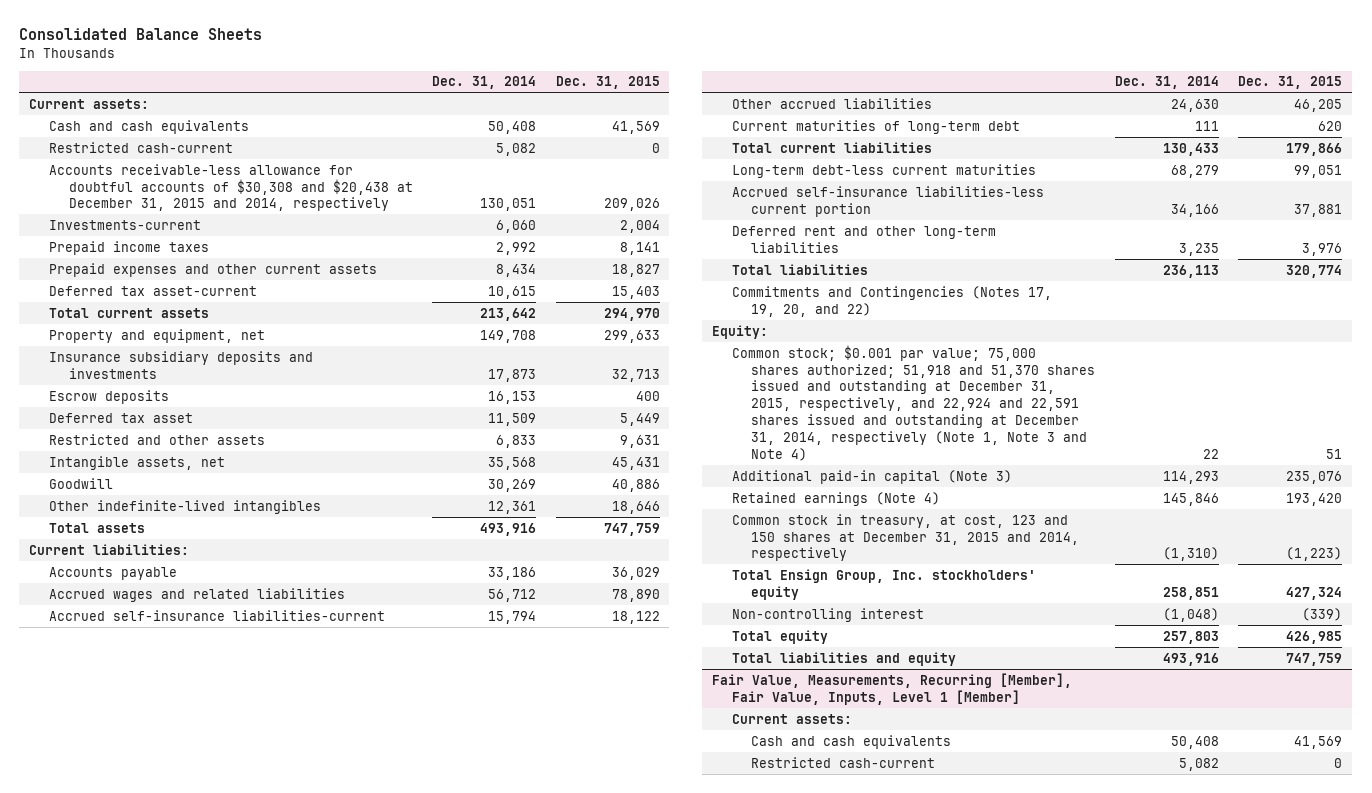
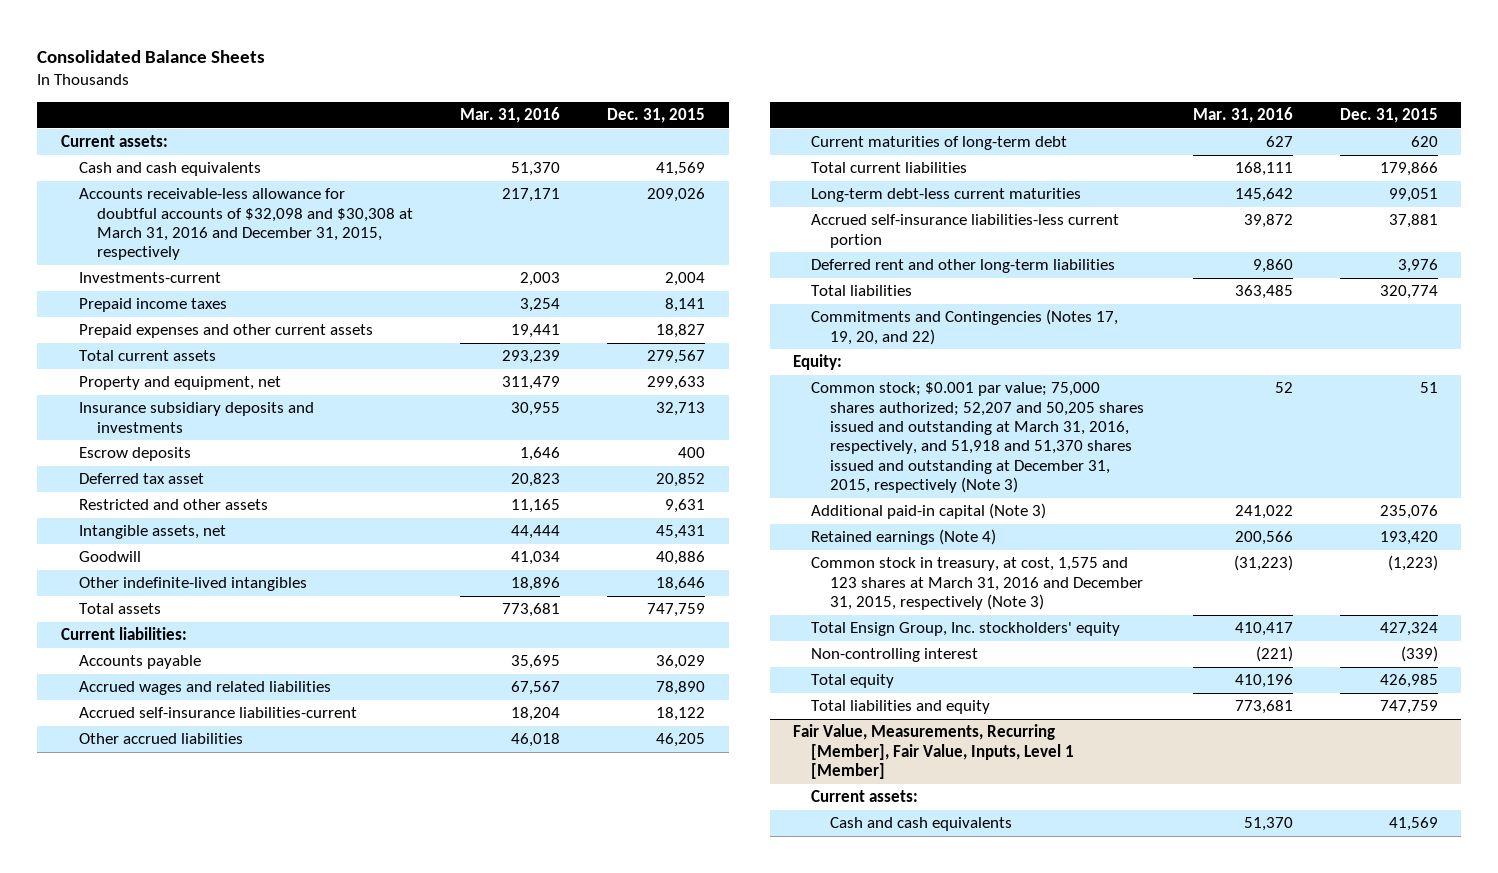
[432,76,537,90] Dec. 31, 2014 -> none
none -> [460,107,561,124] Mar. 31, 2016
[48,141,233,153] Restricted cash-current -> none
[48,163,413,212] Accounts receivable-less allowance for doubtful accounts of $30,308 and $20,438 at December 31, 2015 and 2014, respectively -> [78,188,413,261] Accounts receivable-less allowance for doubtful accounts of $32,098 and $30,308 at March 31, 2016 and December 31, 2015, respectively
[48,285,257,296] Deferred tax asset-current -> none
[603,307,660,321] 294,970 -> [647,350,706,365] 279,567
[619,412,660,426] 5,449 -> [656,473,706,488] 20,852
[731,344,1096,461] Common stock; $0.001 par value; 75,000 shares authorized; 51,918 and 51,370 shares issued and outstanding at December 31, 2015, respectively, and 22,924 and 22,591 shares issued and outstanding at December 31, 2014, respectively (Note 1, Note 3 and Note 4) -> [811,382,1144,493] Common stock; $0.001 par value; 75,000 shares authorized; 52,207 and 50,205 shares issued and outstanding at March 31, 2016, respectively, and 51,918 and 51,370 shares issued and outstanding at December 31, 2015, respectively (Note 3)
[731,513,1080,562] Common stock in treasury, at cost, 123 and 150 shares at December 31, 2015 and 2014, respectively -> [811,557,1143,610] Common stock in treasury, at cost, 1,575 and 123 shares at March 31, 2016 and December 31, 2015, respectively (Note 3)
[751,756,936,768] Restricted cash-current -> none

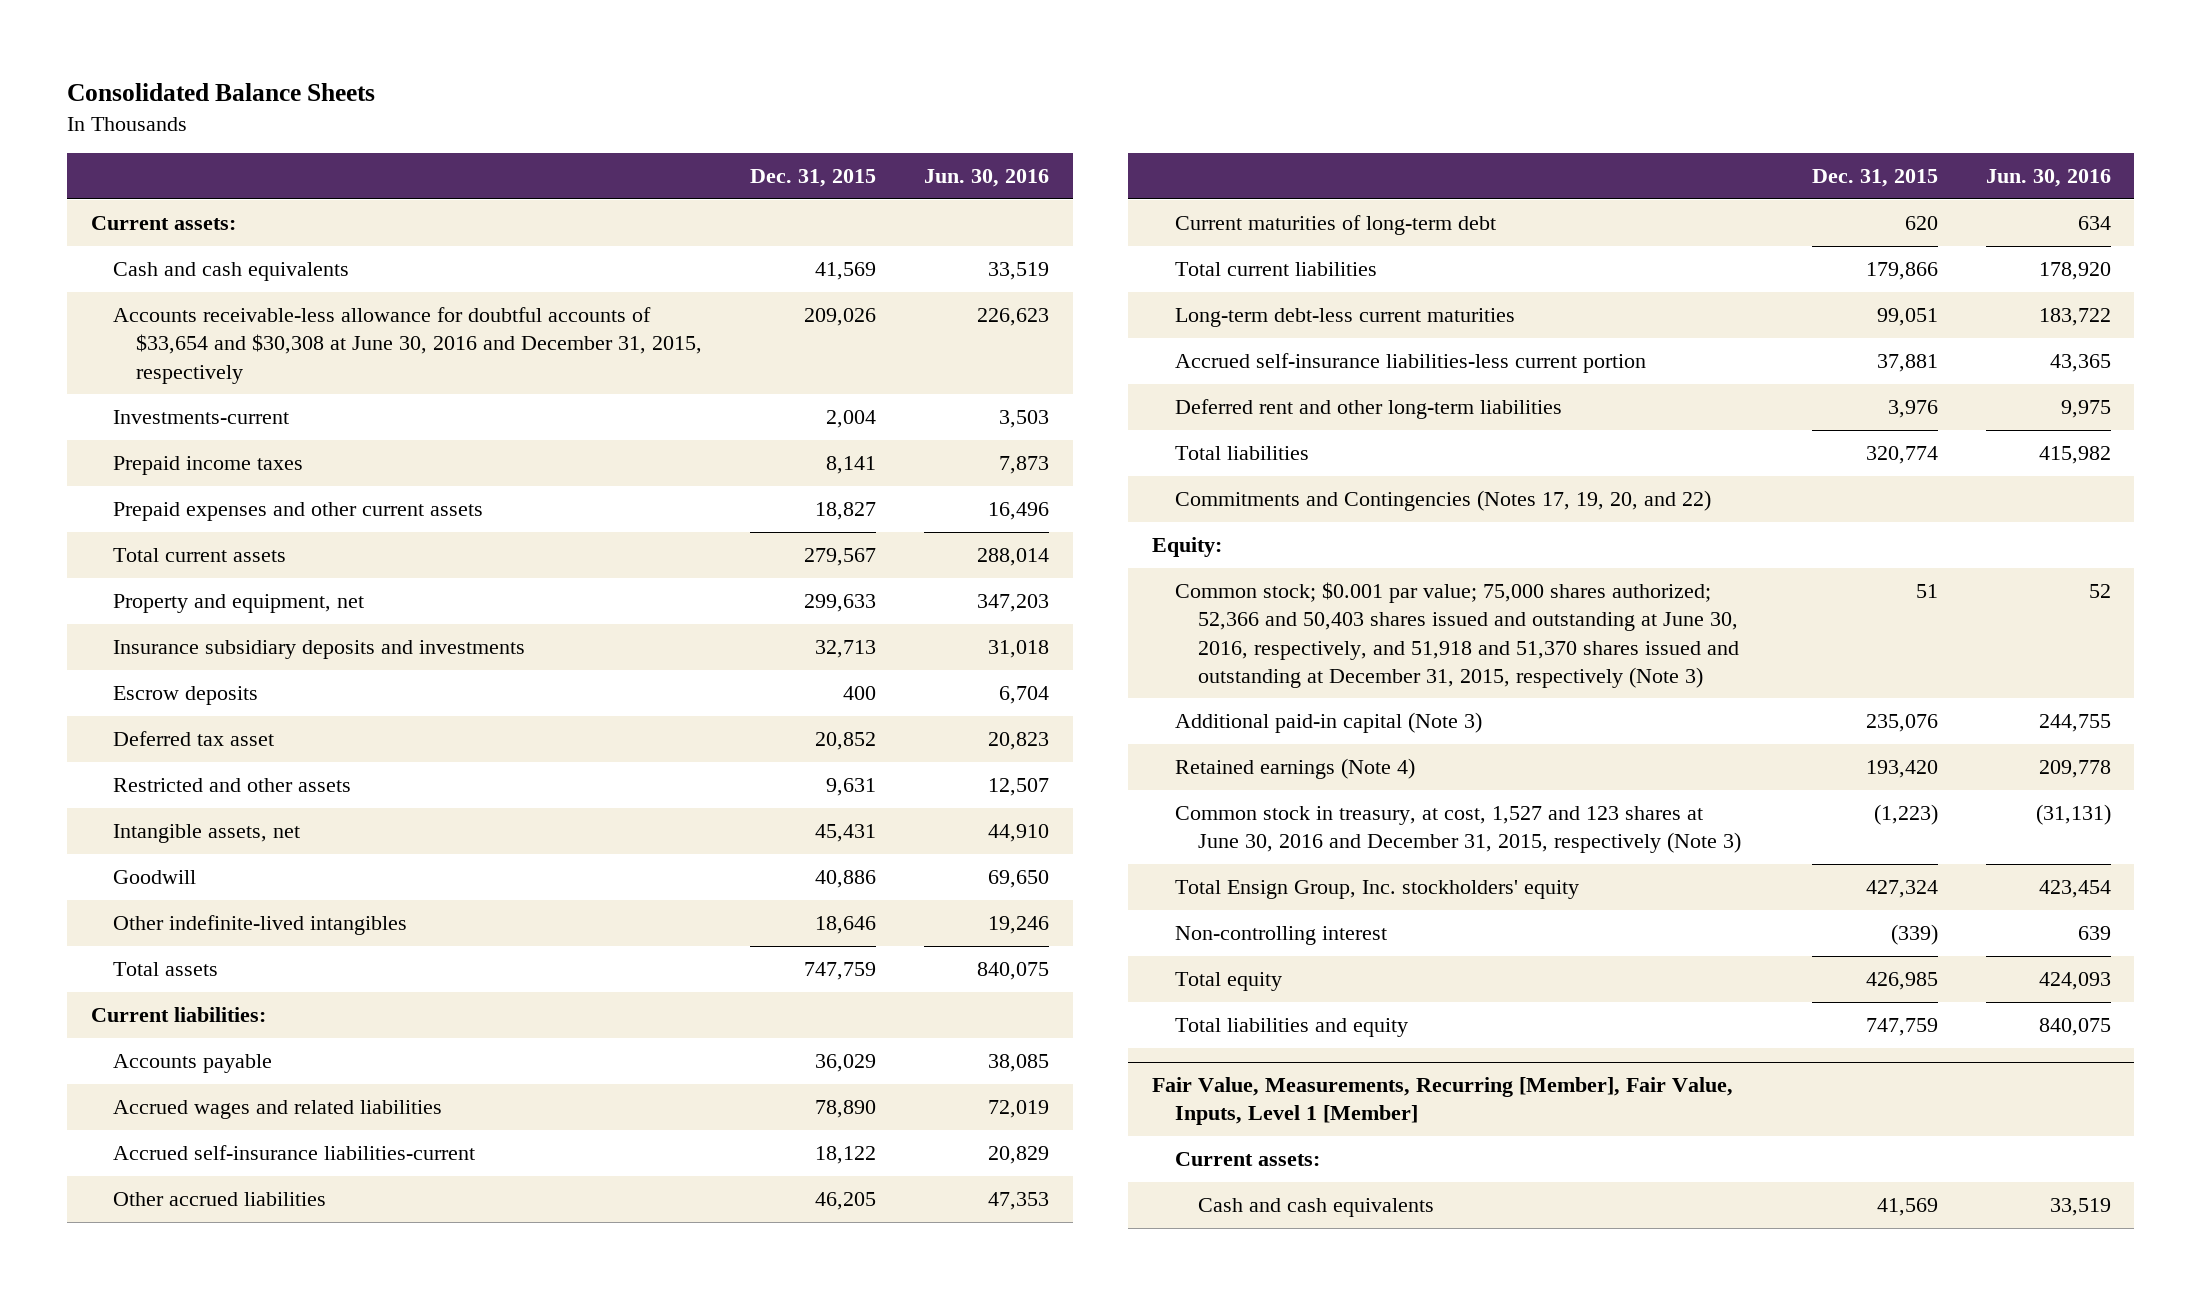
[460,107,561,124] Mar. 31, 2016 -> none
none -> [923,169,1049,188] Jun. 30, 2016
[78,188,413,261] Accounts receivable-less allowance for doubtful accounts of $32,098 and $30,308 at March 31, 2016 and December 31, 2015, respectively -> [113,306,703,384] Accounts receivable-less allowance for doubtful accounts of $33,654 and $30,308 at June 30, 2016 and December 31, 2015, respectively
[811,382,1144,493] Common stock; $0.001 par value; 75,000 shares authorized; 52,207 and 50,205 shares issued and outstanding at March 31, 2016, respectively, and 51,918 and 51,370 shares issued and outstanding at December 31, 2015, respectively (Note 3) -> [1175,581,1739,688] Common stock; $0.001 par value; 75,000 shares authorized; 52,366 and 50,403 shares issued and outstanding at June 30, 2016, respectively, and 51,918 and 51,370 shares issued and outstanding at December 31, 2015, respectively (Note 3)
[811,557,1143,610] Common stock in treasury, at cost, 1,575 and 123 shares at March 31, 2016 and December 31, 2015, respectively (Note 3) -> [1175,805,1741,854] Common stock in treasury, at cost, 1,527 and 123 shares at June 30, 2016 and December 31, 2015, respectively (Note 3)

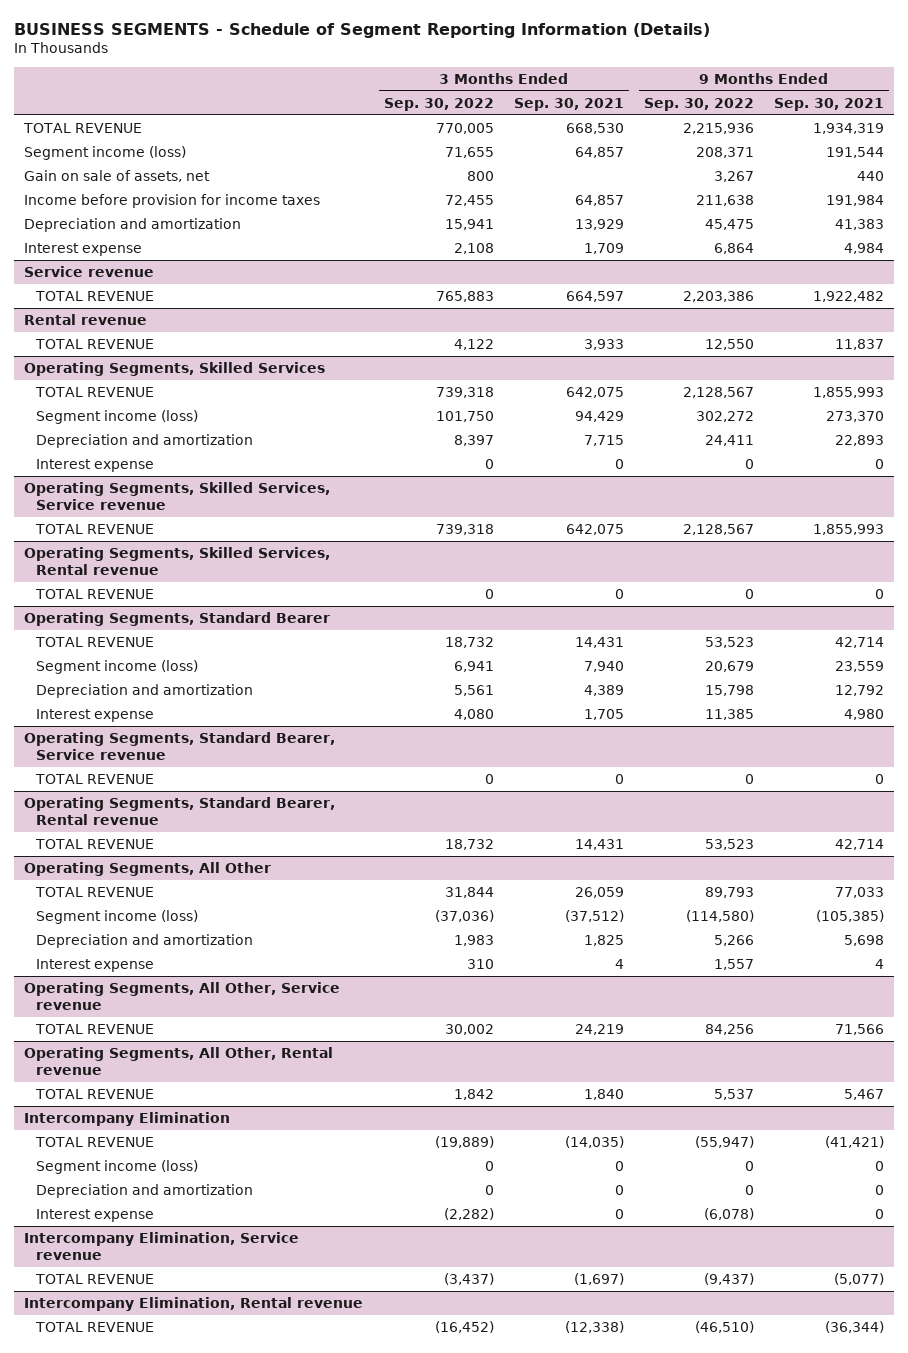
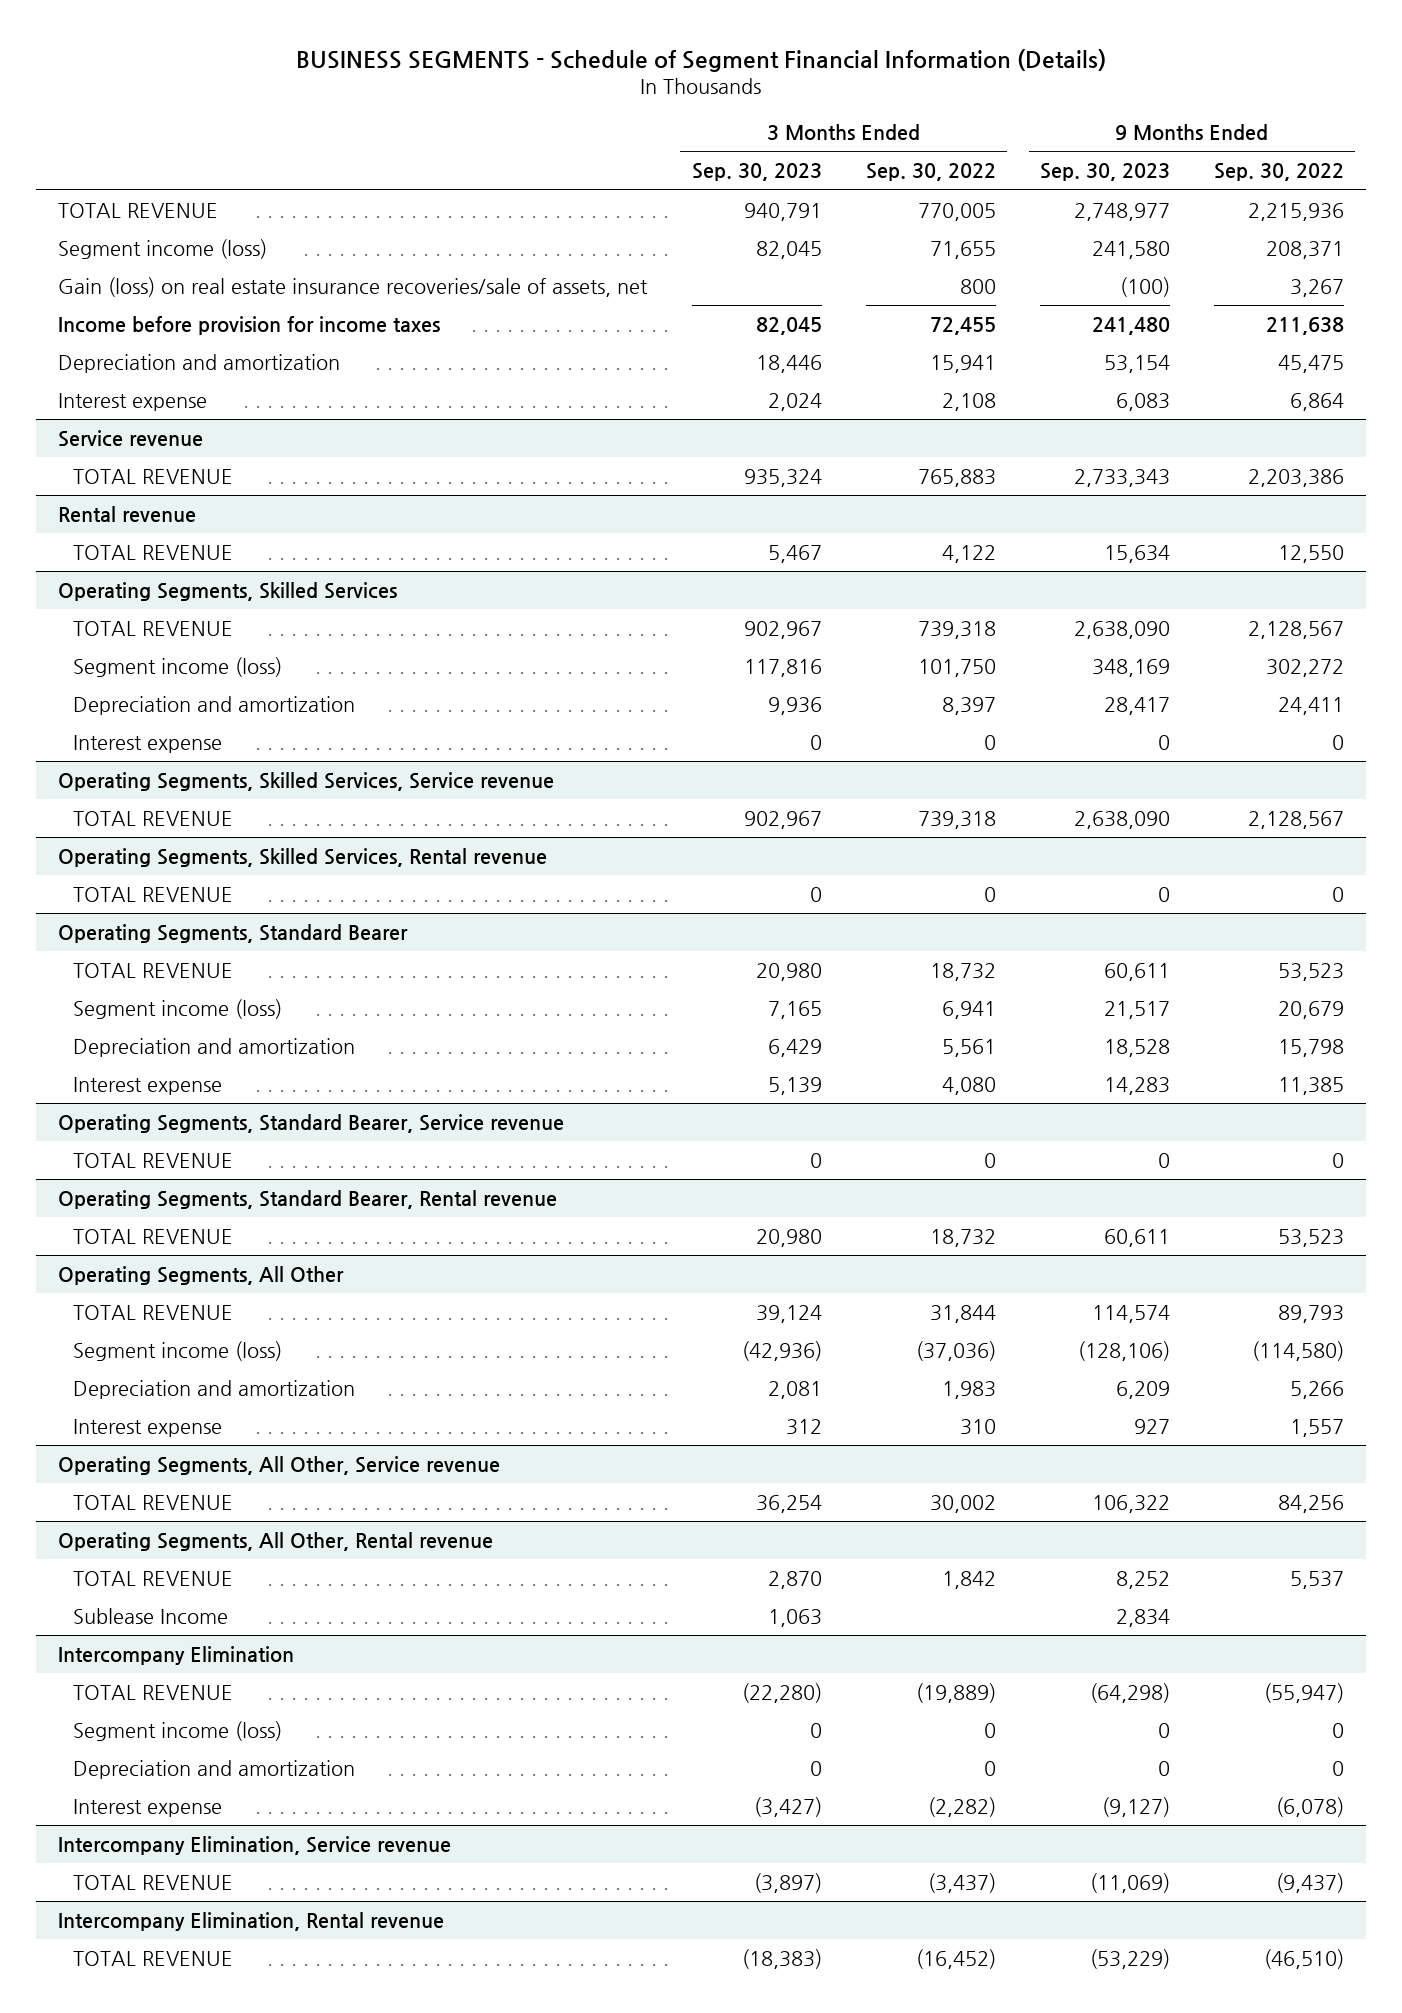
[14,23,711,39] BUSINESS SEGMENTS - Schedule of Segment Reporting Information (Details) -> [296,48,1107,72] BUSINESS SEGMENTS - Schedule of Segment Financial Information (Details)
[513,97,624,111] Sep. 30, 2021 -> none
[774,97,885,111] Sep. 30, 2021 -> none
none -> [691,163,822,182] Sep. 30, 2023
none -> [1039,163,1170,182] Sep. 30, 2023
[24,169,211,182] Gain on sale of assets, net -> [58,277,649,298] Gain (loss) on real estate insurance recoveries/sale of assets, net
none -> [73,1608,229,1625] Sublease Income

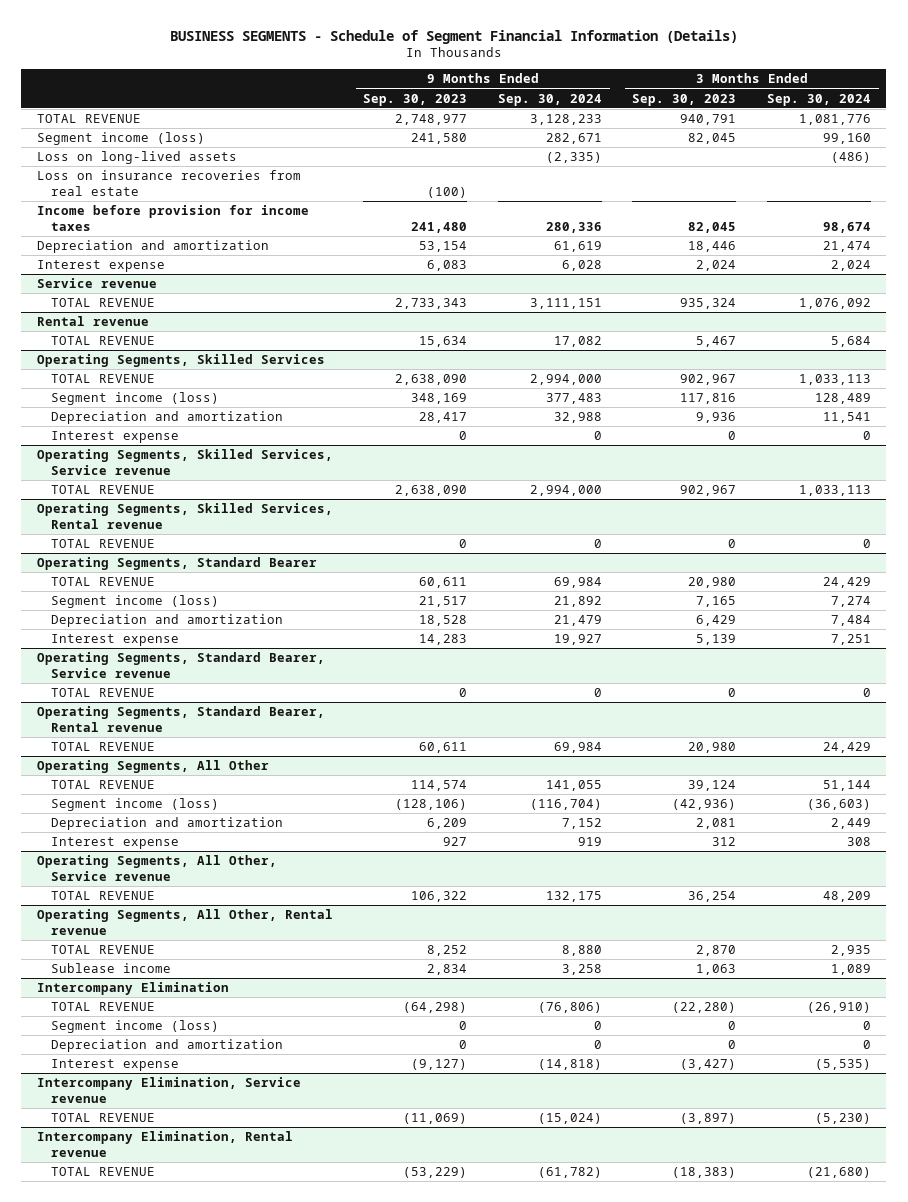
[865,163,996,182] Sep. 30, 2022 -> none
[1214,163,1345,182] Sep. 30, 2022 -> none
none -> [497,93,602,106] Sep. 30, 2024
none -> [767,93,872,106] Sep. 30, 2024
none -> [36,151,237,165] Loss on long-lived assets
[58,277,649,298] Gain (loss) on real estate insurance recoveries/sale of assets, net -> [36,170,301,197] Loss on insurance recoveries from real estate
[73,1608,229,1625] Sublease Income -> [50,963,171,974] Sublease income

